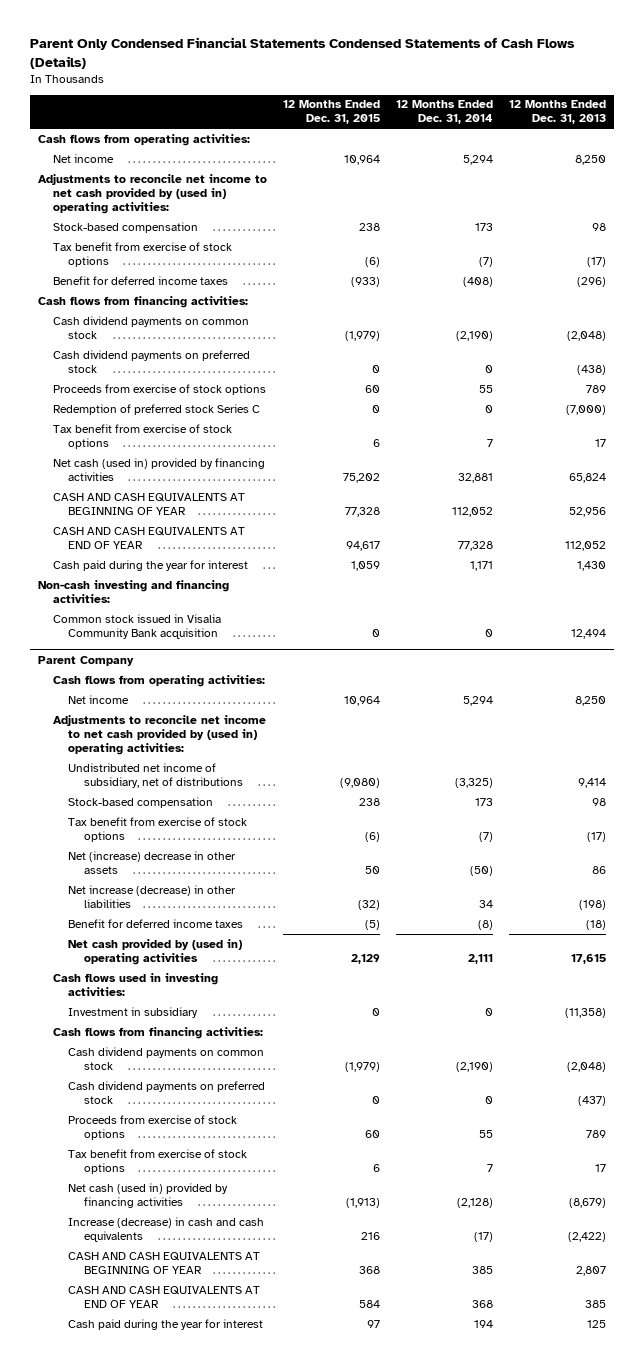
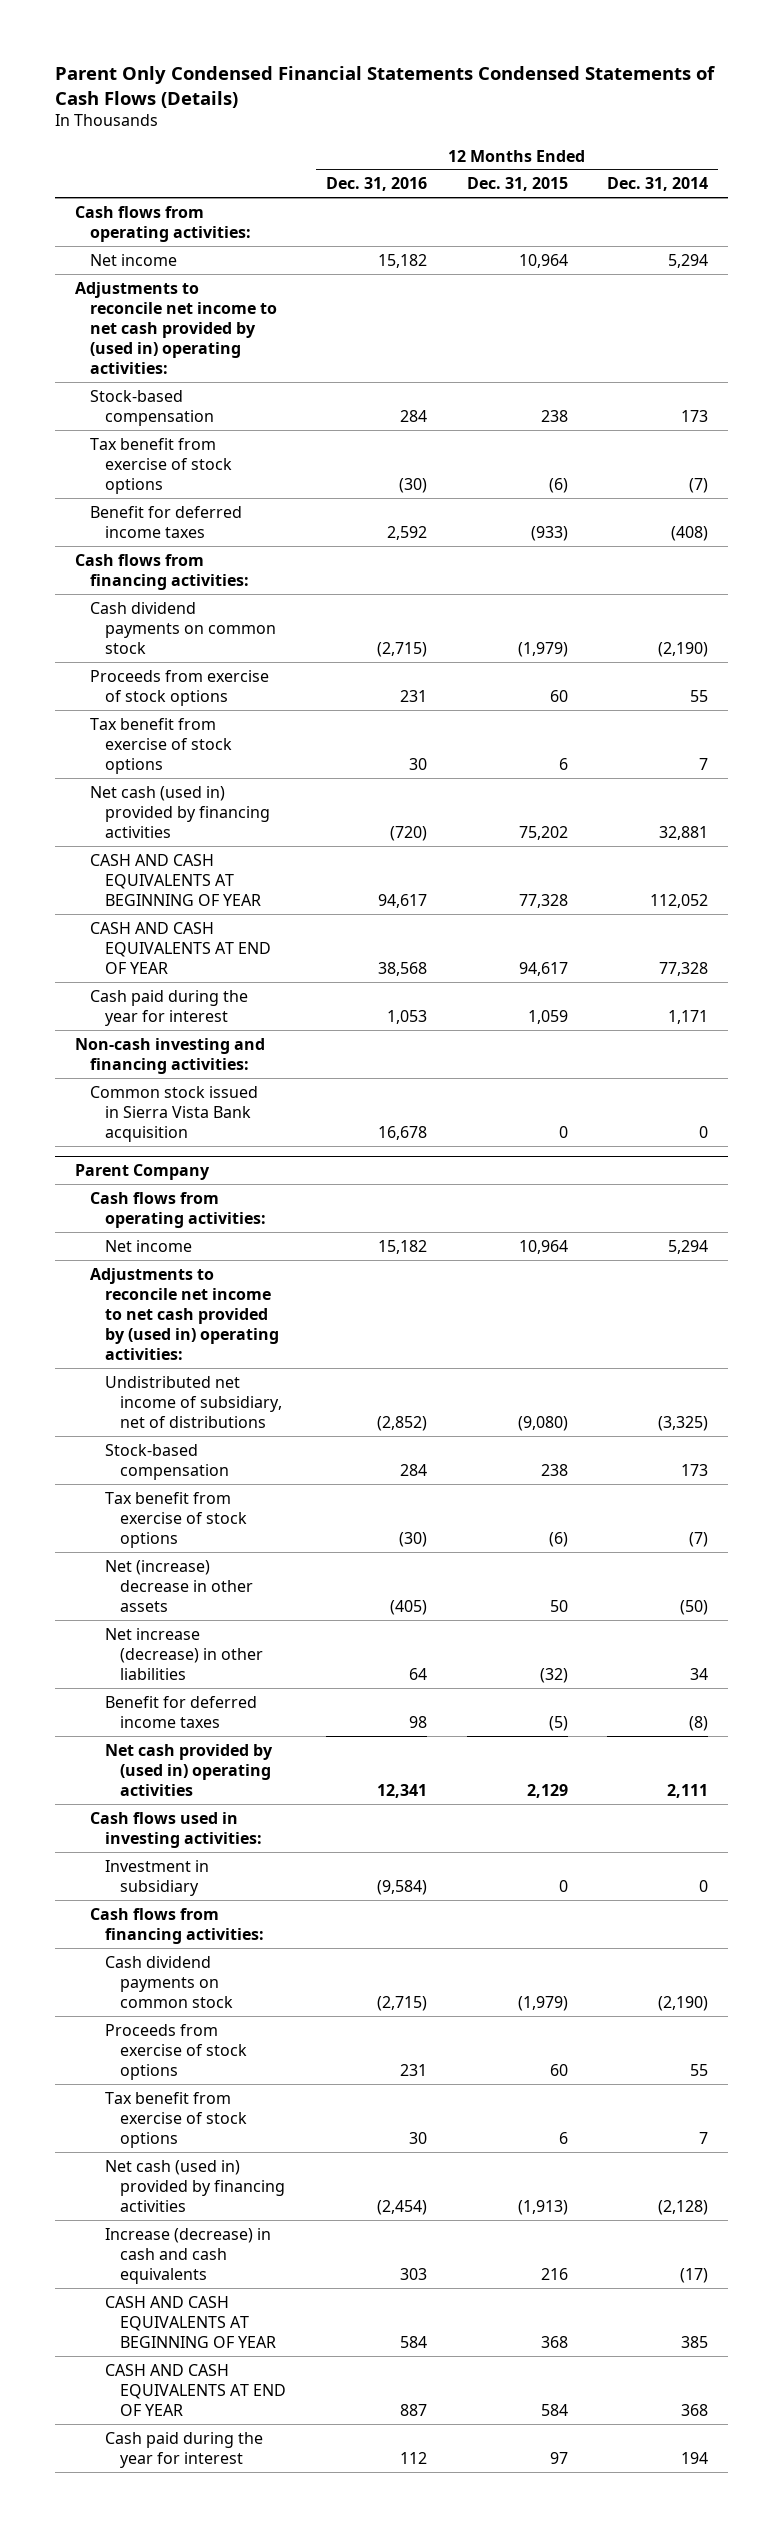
[508,100,606,125] 12 Months Ended Dec. 31, 2013 -> none
none -> [325,177,427,192] Dec. 31, 2016
[53,349,251,373] Cash dividend payments on preferred stock -> none
[53,403,261,415] Redemption of preferred stock Series C -> none
[53,613,222,639] Common stock issued in Visalia Community Bank acquisition -> [89,1085,258,1142] Common stock issued in Sierra Vista Bank acquisition
[68,1080,266,1104] Cash dividend payments on preferred stock -> none

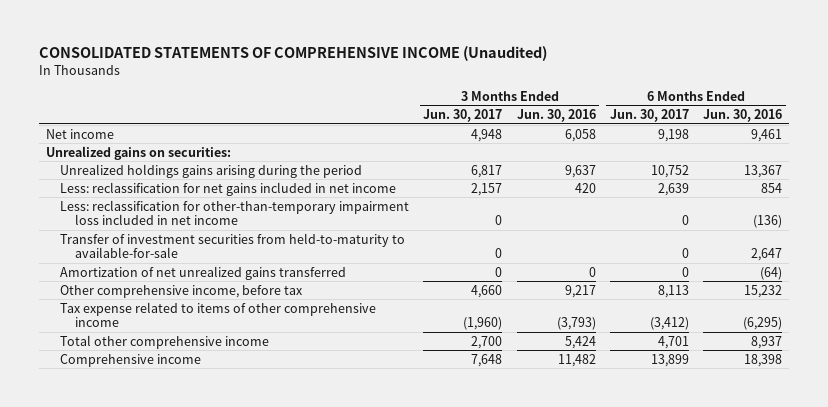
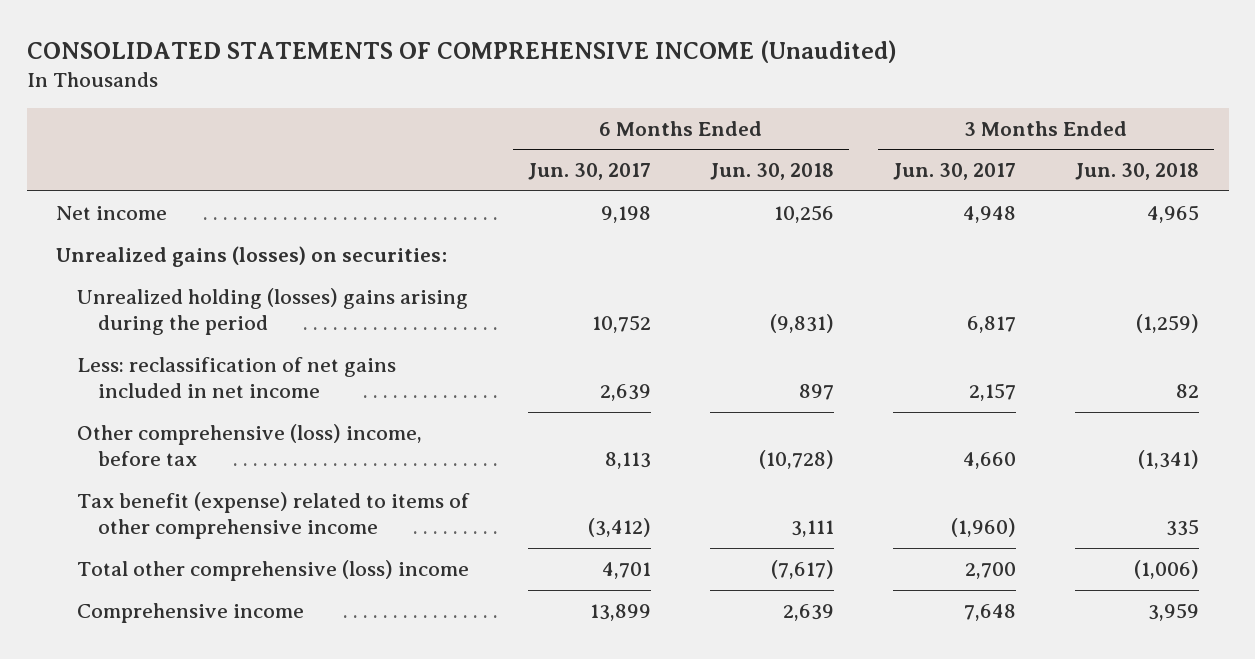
[516,109,596,123] Jun. 30, 2016 -> none
[703,109,783,123] Jun. 30, 2016 -> none
none -> [710,163,835,181] Jun. 30, 2018
none -> [1075,163,1200,181] Jun. 30, 2018
[60,199,410,226] Less: reclassification for other-than-temporary impairment loss included in net income -> none
[60,232,406,259] Transfer of investment securities from held-to-maturity to available-for-sale -> none
[60,265,347,280] Amortization of net unrealized gains transferred -> none
[45,145,231,160] Unrealized gains on securities: -> [56,245,448,267] Unrealized gains (losses) on securities:
[60,163,363,178] Unrealized holdings gains arising during the period -> [76,287,468,335] Unrealized holding (losses) gains arising during the period
[60,181,397,196] Less: reclassification for net gains included in net income -> [76,356,396,398] Less: reclassification of net gains included in net income
[60,284,304,298] Other comprehensive income, before tax -> [76,423,422,466] Other comprehensive (loss) income, before tax
[60,301,377,328] Tax expense related to items of other comprehensive income -> [76,491,470,539] Tax benefit (expense) related to items of other comprehensive income
[60,334,270,349] Total other comprehensive income -> [76,559,469,581] Total other comprehensive (loss) income

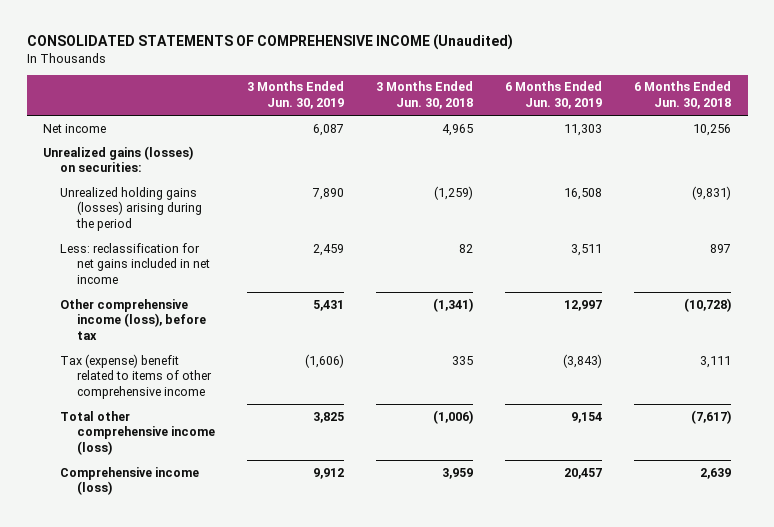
[527,163,651,181] Jun. 30, 2017 -> none
[893,163,1017,181] Jun. 30, 2017 -> none
none -> [246,81,344,110] 3 Months Ended Jun. 30, 2019
none -> [505,81,603,110] 6 Months Ended Jun. 30, 2019
[76,287,468,335] Unrealized holding (losses) gains arising during the period -> [59,186,202,232] Unrealized holding gains (losses) arising during the period
[76,356,396,398] Less: reclassification of net gains included in net income -> [59,242,210,285] Less: reclassification for net gains included in net income
[76,423,422,466] Other comprehensive (loss) income, before tax -> [59,298,206,341] Other comprehensive income (loss), before tax
[76,491,470,539] Tax benefit (expense) related to items of other comprehensive income -> [59,353,212,400] Tax (expense) benefit related to items of other comprehensive income
[76,559,469,581] Total other comprehensive (loss) income -> [59,410,215,456] Total other comprehensive income (loss)
[76,602,304,623] Comprehensive income -> [59,466,199,496] Comprehensive income (loss)

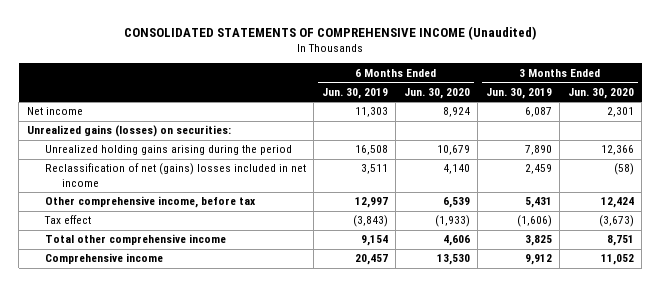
[376,81,474,110] 3 Months Ended Jun. 30, 2018 -> none
[634,81,732,110] 6 Months Ended Jun. 30, 2018 -> none
none -> [403,87,470,99] Jun. 30, 2020
none -> [567,87,634,99] Jun. 30, 2020
[59,186,202,232] Unrealized holding gains (losses) arising during the period -> [44,145,292,156] Unrealized holding gains arising during the period
[59,242,210,285] Less: reclassification for net gains included in net income -> [44,163,306,188] Reclassification of net (gains) losses included in net income
[59,298,206,341] Other comprehensive income (loss), before tax -> [44,196,256,209] Other comprehensive income, before tax
[59,353,212,400] Tax (expense) benefit related to items of other comprehensive income -> [43,215,91,225] Tax effect
[59,410,215,456] Total other comprehensive income (loss) -> [44,234,226,246] Total other comprehensive income
[59,466,199,496] Comprehensive income (loss) -> [44,253,163,265] Comprehensive income

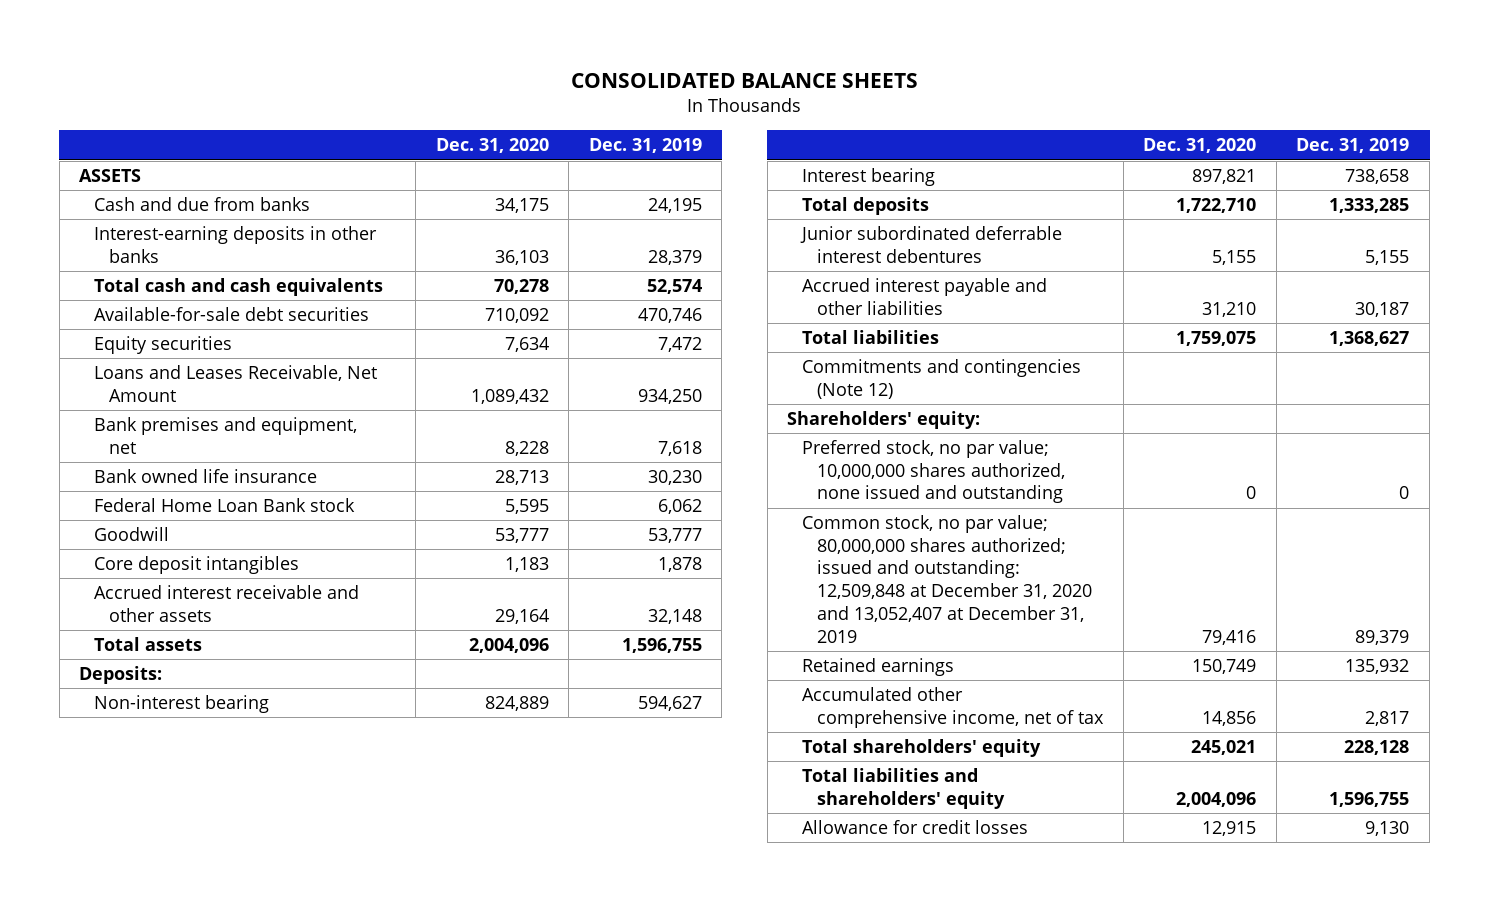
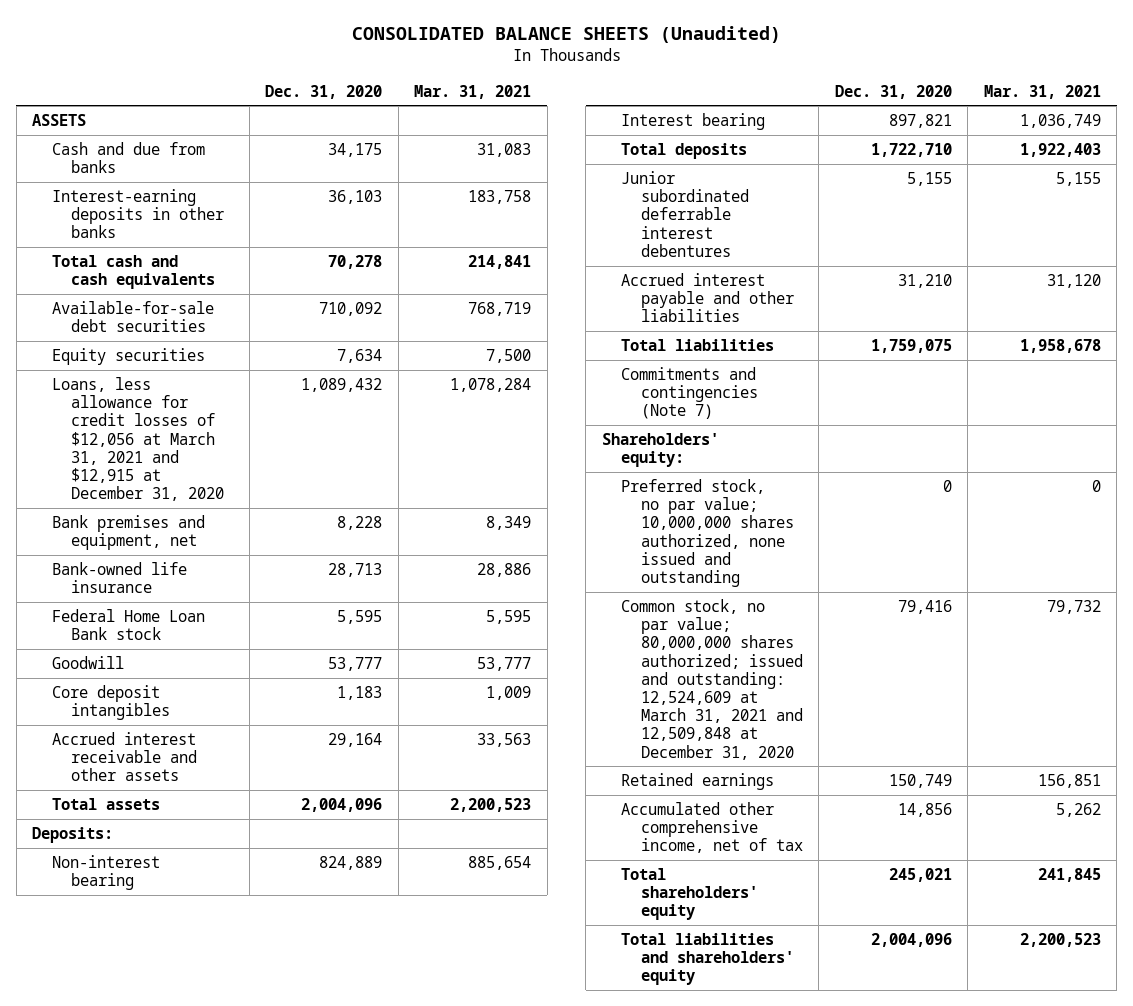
[571,72,919,88] CONSOLIDATED BALANCE SHEETS -> [351,26,781,44] CONSOLIDATED BALANCE SHEETS (Unaudited)
[588,138,702,154] Dec. 31, 2019 -> none
none -> [414,84,532,99] Mar. 31, 2021
[94,365,378,402] Loans and Leases Receivable, Net Amount -> [51,376,225,502] Loans, less allowance for credit losses of $12,056 at March 31, 2021 and $12,915 at December 31, 2020
[94,469,318,484] Bank owned life insurance -> [51,561,187,594] Bank-owned life insurance
[802,359,1082,399] Commitments and contingencies (Note 12) -> [621,366,758,420] Commitments and contingencies (Note 7)
[802,515,1093,643] Common stock, no par value; 80,000,000 shares authorized; issued and outstanding: 12,509,848 at December 31, 2020 and 13,052,407 at December 31, 2019 -> [621,598,803,760] Common stock, no par value; 80,000,000 shares authorized; issued and outstanding: 12,524,609 at March 31, 2021 and 12,509,848 at December 31, 2020
[802,820,1029,835] Allowance for credit losses -> none

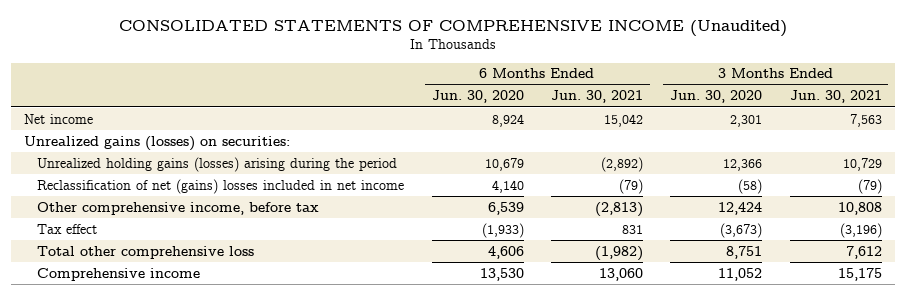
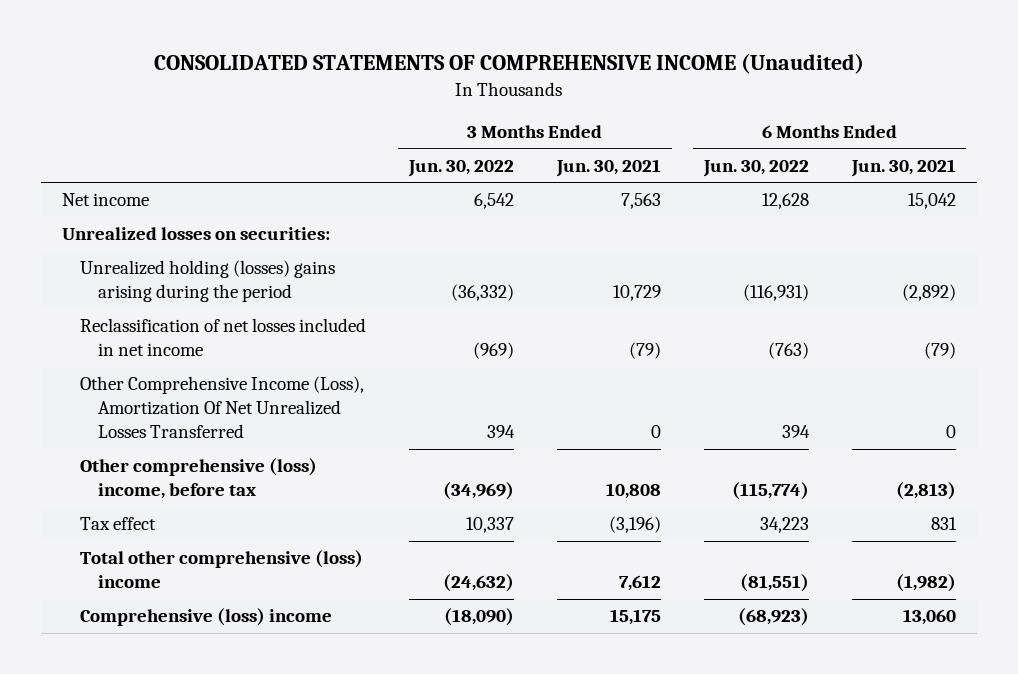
[431,90,524,104] Jun. 30, 2020 -> none
[670,90,763,104] Jun. 30, 2020 -> none
none -> [407,159,514,177] Jun. 30, 2022
none -> [702,159,809,177] Jun. 30, 2022
[24,135,291,151] Unrealized gains (losses) on securities: -> [62,227,331,241] Unrealized losses on securities:
[37,156,398,172] Unrealized holding gains (losses) arising during the period -> [80,260,336,303] Unrealized holding (losses) gains arising during the period
[37,178,405,194] Reclassification of net (gains) losses included in net income -> [80,318,367,357] Reclassification of net losses included in net income
none -> [80,376,365,439] Other Comprehensive Income (Loss), Amortization Of Net Unrealized Losses Transferred
[37,201,320,215] Other comprehensive income, before tax -> [80,458,318,500] Other comprehensive (loss) income, before tax
[37,245,255,259] Total other comprehensive loss -> [80,550,364,589] Total other comprehensive (loss) income
[37,267,201,281] Comprehensive income -> [80,608,333,627] Comprehensive (loss) income

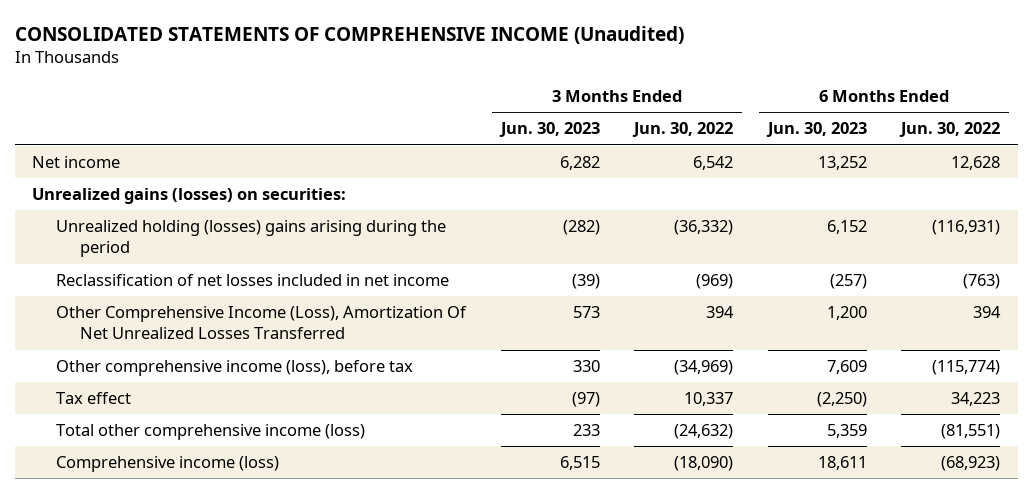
[555,158,661,177] Jun. 30, 2021 -> none
[850,158,956,177] Jun. 30, 2021 -> none
none -> [498,122,600,138] Jun. 30, 2023
none -> [765,122,867,138] Jun. 30, 2023
[62,227,331,241] Unrealized losses on securities: -> [32,188,347,205] Unrealized gains (losses) on securities:
[80,458,318,500] Other comprehensive (loss) income, before tax -> [56,360,414,377] Other comprehensive income (loss), before tax
[80,550,364,589] Total other comprehensive (loss) income -> [56,424,366,441] Total other comprehensive income (loss)
[80,608,333,627] Comprehensive (loss) income -> [56,456,280,473] Comprehensive income (loss)

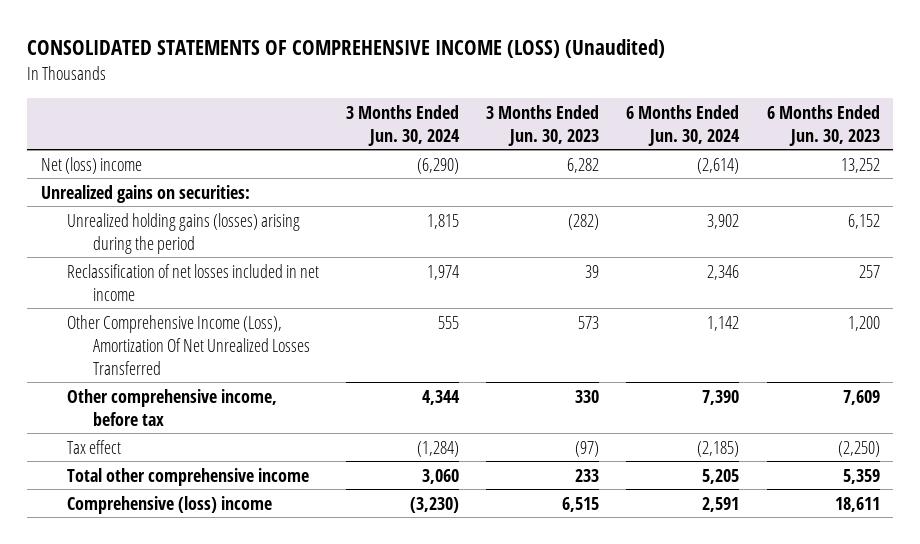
[15,25,685,44] CONSOLIDATED STATEMENTS OF COMPREHENSIVE INCOME (Unaudited) -> [27,39,666,59] CONSOLIDATED STATEMENTS OF COMPREHENSIVE INCOME (LOSS) (Unaudited)
[632,122,734,138] Jun. 30, 2022 -> none
[899,122,1001,138] Jun. 30, 2022 -> none
none -> [346,104,461,146] 3 Months Ended Jun. 30, 2024
none -> [626,104,741,146] 6 Months Ended Jun. 30, 2024
[32,156,121,169] Net income -> [40,156,142,174] Net (loss) income
[32,188,347,205] Unrealized gains (losses) on securities: -> [40,184,250,203] Unrealized gains on securities:
[56,220,447,258] Unrealized holding (losses) gains arising during the period -> [66,212,300,254] Unrealized holding gains (losses) arising during the period
[571,274,600,290] (39) -> [585,264,600,278] 39
[829,274,867,290] (257) -> [858,264,880,278] 257
[56,360,414,377] Other comprehensive income (loss), before tax -> [66,388,277,426] Other comprehensive income, before tax
[56,424,366,441] Total other comprehensive income (loss) -> [66,467,309,486] Total other comprehensive income
[56,456,280,473] Comprehensive income (loss) -> [66,495,272,514] Comprehensive (loss) income

